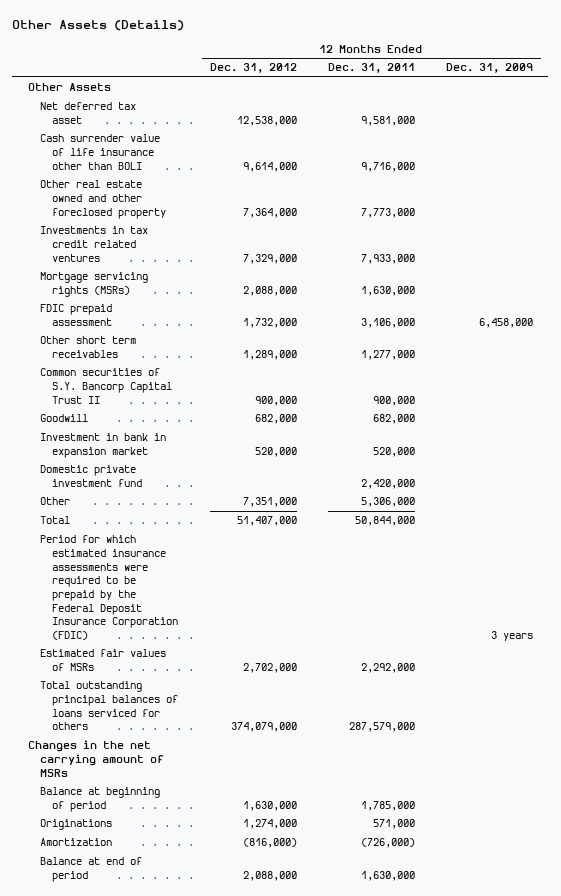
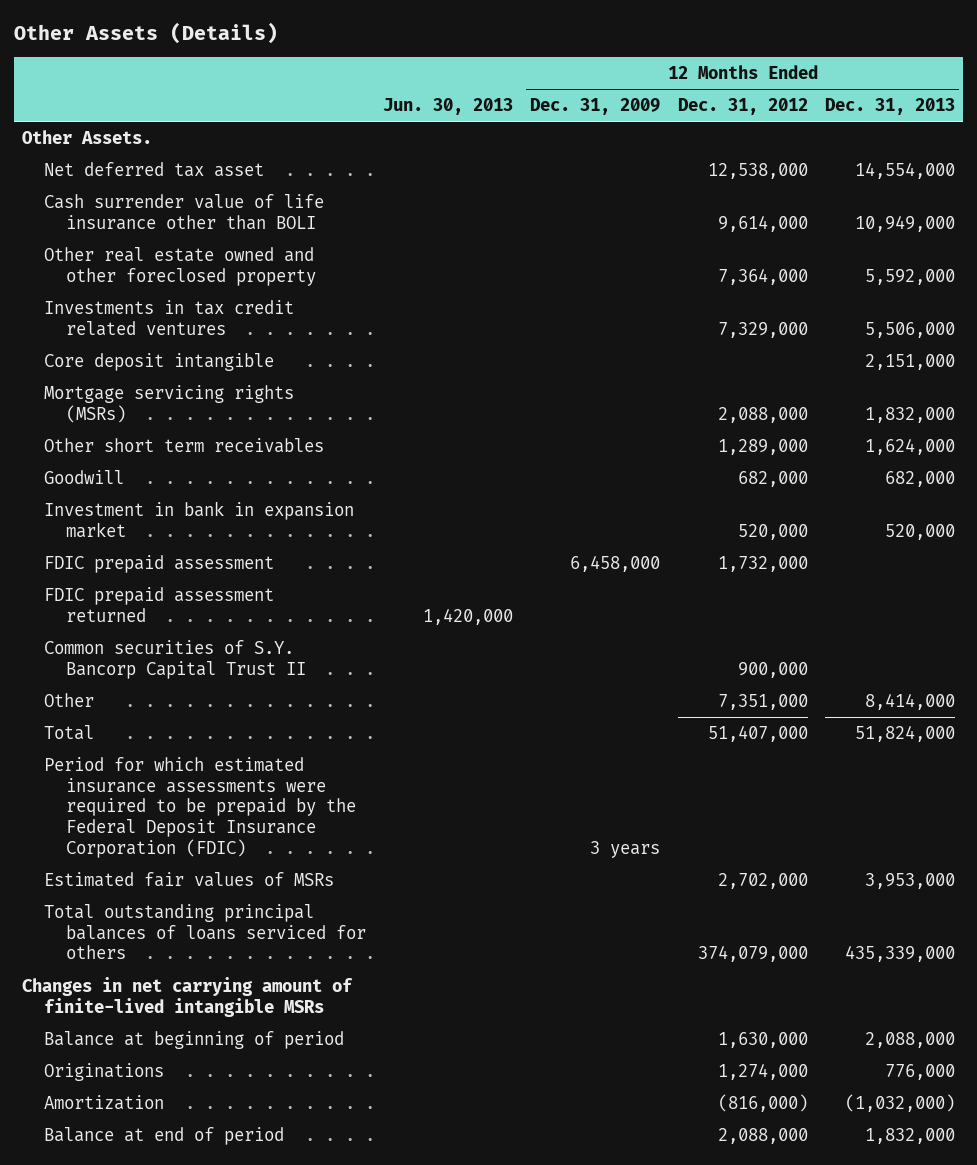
[327,63,415,74] Dec. 31, 2011 -> none
none -> [383,98,514,116] Jun. 30, 2013
none -> [824,98,955,116] Dec. 31, 2013
[27,83,111,92] Other Assets -> [22,130,153,145] Other Assets.
none -> [44,353,275,372] Core deposit intangible
[40,465,143,488] Domestic private investment fund -> none
[40,304,113,327] FDIC prepaid assessment -> [44,555,275,574] FDIC prepaid assessment
none -> [44,587,275,622] FDIC prepaid assessment returned
[40,368,173,404] Common securities of S.Y. Bancorp Capital Trust II -> [44,640,307,679] Common securities of S.Y. Bancorp Capital Trust II
[27,740,165,777] Changes in the net carrying amount of MSRs -> [22,977,354,1017] Changes in net carrying amount of finite-lived intangible MSRs

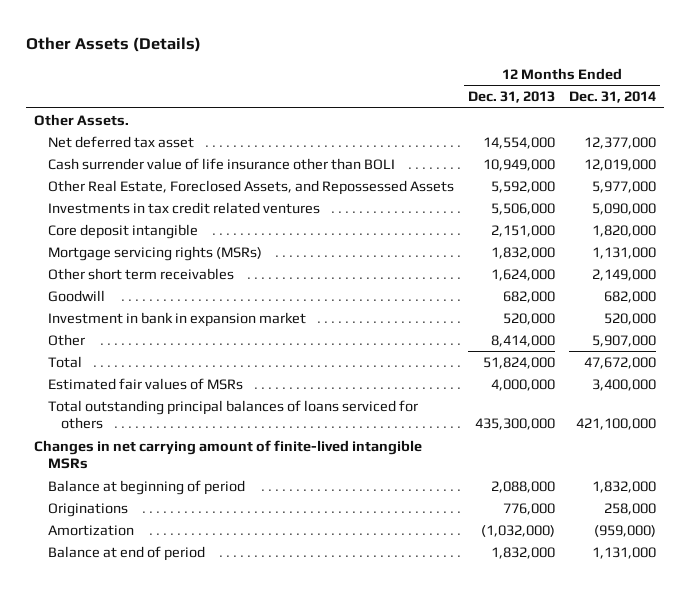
[383,98,514,116] Jun. 30, 2013 -> none
[530,98,661,116] Dec. 31, 2009 -> none
[677,98,808,116] Dec. 31, 2012 -> none
none -> [569,91,657,104] Dec. 31, 2014
[44,247,317,286] Other real estate owned and other foreclosed property -> [47,179,454,195] Other Real Estate, Foreclosed Assets, and Repossessed Assets
[44,555,275,574] FDIC prepaid assessment -> none
[44,587,275,622] FDIC prepaid assessment returned -> none
[44,640,307,679] Common securities of S.Y. Bancorp Capital Trust II -> none
[44,757,357,858] Period for which estimated insurance assessments were required to be prepaid by the Federal Deposit Insurance Corporation (FDIC) -> none
[864,873,955,890] 3,953,000 -> [491,378,556,391] 4,000,000
[844,945,955,963] 435,339,000 -> [475,418,556,431] 435,300,000

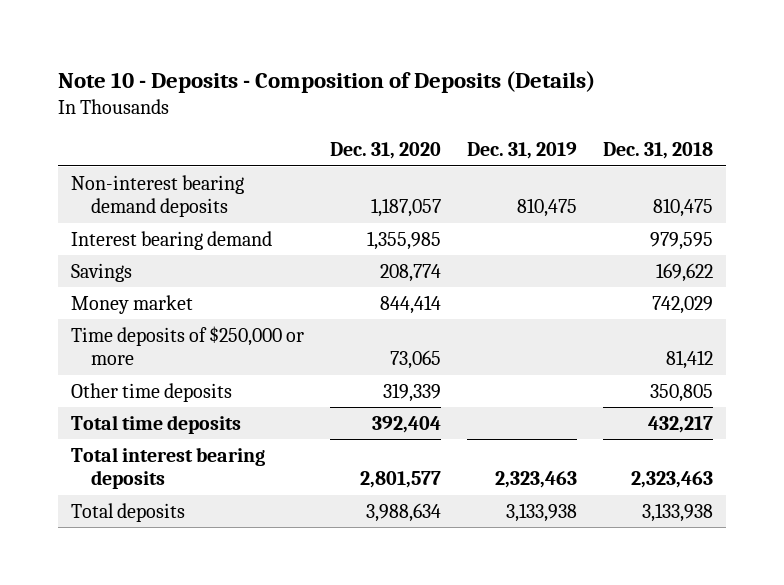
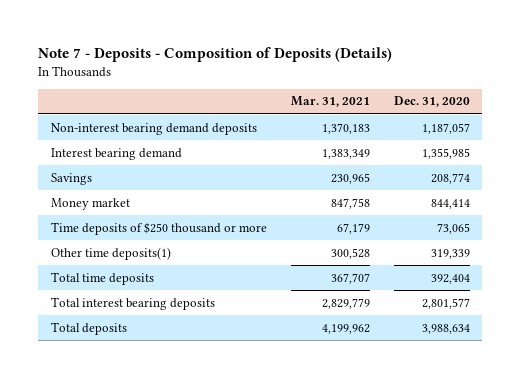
[58,71,596,94] Note 10 - Deposits - Composition of Deposits (Details) -> [38,47,393,63] Note 7 - Deposits - Composition of Deposits (Details)
[466,142,577,160] Dec. 31, 2019 -> none
[602,142,713,160] Dec. 31, 2018 -> none
none -> [290,96,370,108] Mar. 31, 2021
[71,325,305,366] Time deposits of $250,000 or more -> [50,221,267,235] Time deposits of $250 thousand or more
[71,382,233,402] Other time deposits -> [50,246,171,260] Other time deposits(1)

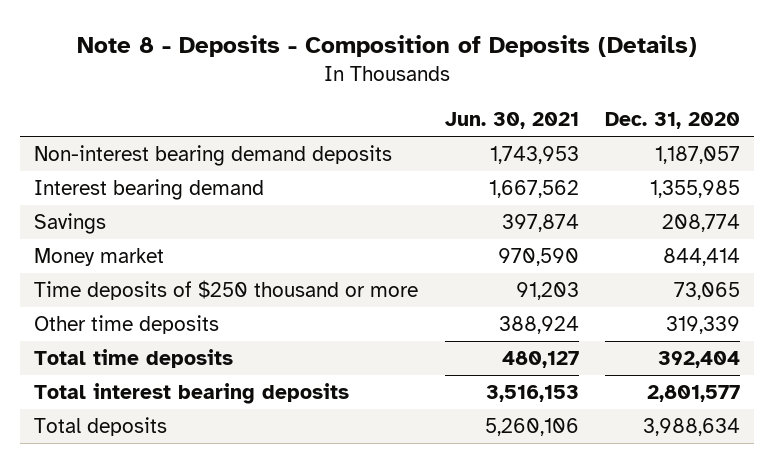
[38,47,393,63] Note 7 - Deposits - Composition of Deposits (Details) -> [77,34,698,57] Note 8 - Deposits - Composition of Deposits (Details)
[290,96,370,108] Mar. 31, 2021 -> none
none -> [444,112,579,130] Jun. 30, 2021
[50,246,171,260] Other time deposits(1) -> [33,315,219,335] Other time deposits

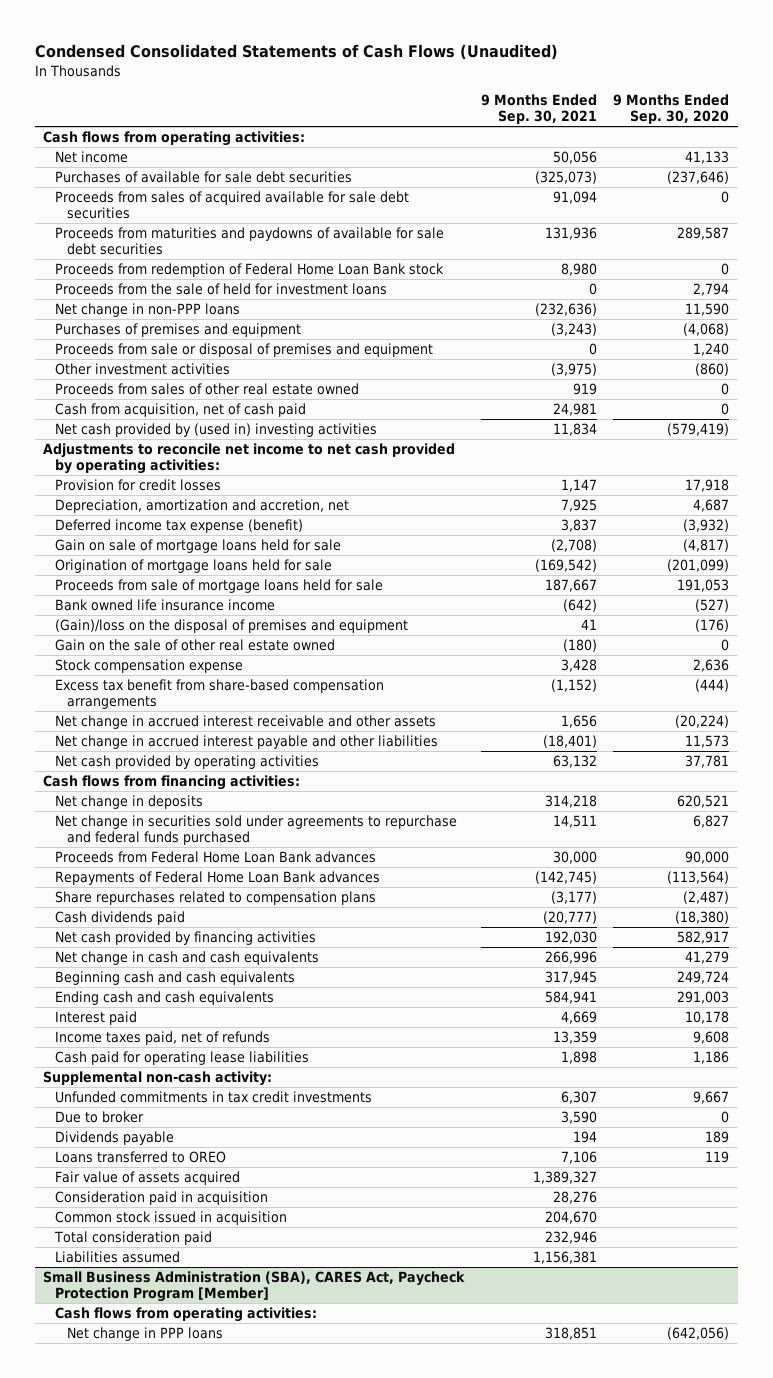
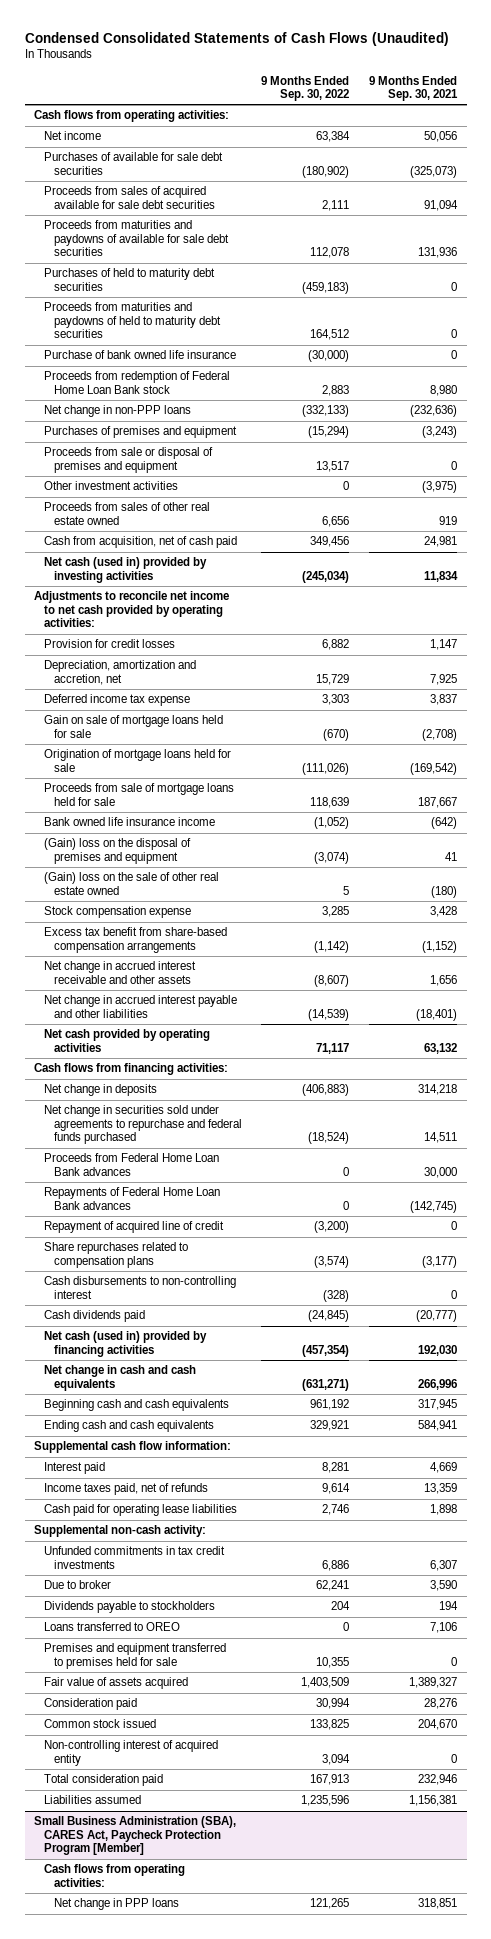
[613,93,730,125] 9 Months Ended Sep. 30, 2020 -> none
none -> [261,75,350,102] 9 Months Ended Sep. 30, 2022
none -> [44,268,216,291] Purchases of held to maturity debt securities
none -> [44,302,221,339] Proceeds from maturities and paydowns of held to maturity debt securities
none -> [44,350,237,360] Purchase of bank owned life insurance
[55,283,388,296] Proceeds from the sale of held for investment loans -> none
[55,423,378,438] Net cash provided by (used in) investing activities -> [44,557,208,583] Net cash (used in) provided by investing activities
[55,519,304,534] Deferred income tax expense (benefit) -> [44,694,191,707] Deferred income tax expense
[55,619,409,634] (Gain)/loss on the disposal of premises and equipment -> [44,838,192,864] (Gain) loss on the disposal of premises and equipment
[55,639,336,652] Gain on the sale of other real estate owned -> [44,872,220,895] (Gain) loss on the sale of other real estate owned
none -> [44,1221,225,1234] Repayment of acquired line of credit
none -> [44,1276,237,1299] Cash disbursements to non-controlling interest
[55,931,317,946] Net cash provided by financing activities -> [44,1331,208,1357] Net cash (used in) provided by financing activities
none -> [34,1441,232,1454] Supplemental cash flow information:
[55,1131,175,1146] Dividends payable -> [44,1601,216,1614] Dividends payable to stockholders
none -> [44,1643,227,1669] Premises and equipment transferred to premises held for sale
[55,1191,269,1206] Consideration paid in acquisition -> [44,1698,138,1711] Consideration paid
[55,1211,288,1226] Common stock issued in acquisition -> [44,1719,157,1729] Common stock issued
none -> [44,1740,219,1766] Non-controlling interest of acquired entity

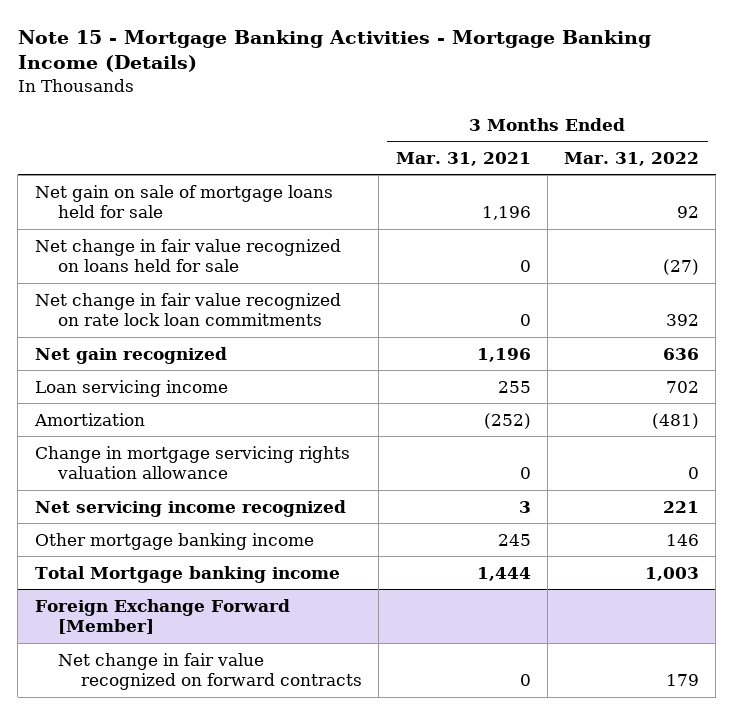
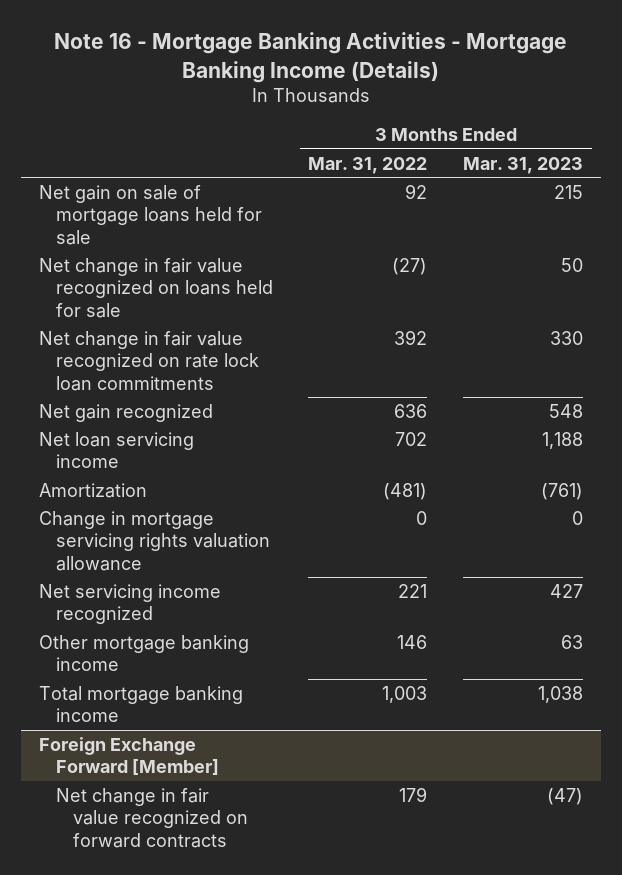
[17,29,651,73] Note 15 - Mortgage Banking Activities - Mortgage Banking Income (Details) -> [53,32,567,83] Note 16 - Mortgage Banking Activities - Mortgage Banking Income (Details)
[395,151,531,166] Mar. 31, 2021 -> none
none -> [462,156,583,174] Mar. 31, 2023
[34,379,228,397] Loan servicing income -> [38,431,194,469] Net loan servicing income
[34,565,340,583] Total Mortgage banking income -> [38,685,243,723] Total mortgage banking income

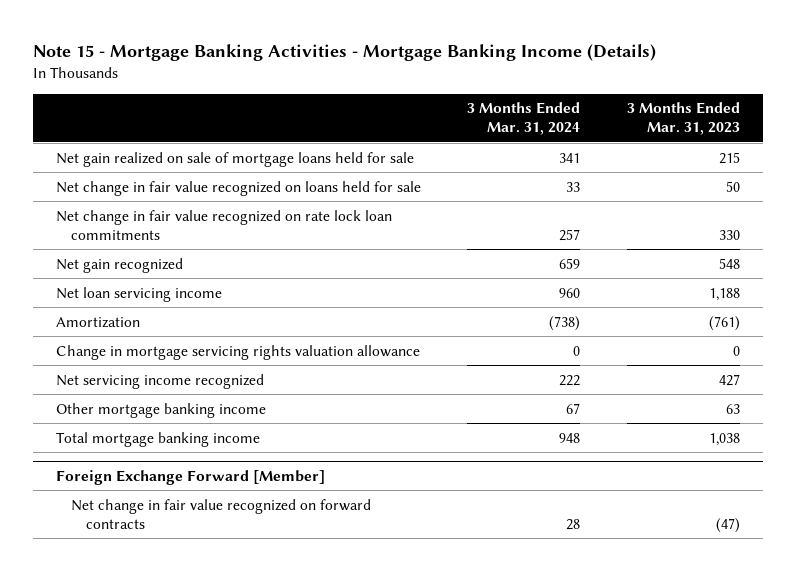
[53,32,567,83] Note 16 - Mortgage Banking Activities - Mortgage Banking Income (Details) -> [33,44,657,62] Note 15 - Mortgage Banking Activities - Mortgage Banking Income (Details)
[308,156,428,174] Mar. 31, 2022 -> none
none -> [467,102,581,136] 3 Months Ended Mar. 31, 2024
[38,184,263,245] Net gain on sale of mortgage loans held for sale -> [56,151,415,167] Net gain realized on sale of mortgage loans held for sale

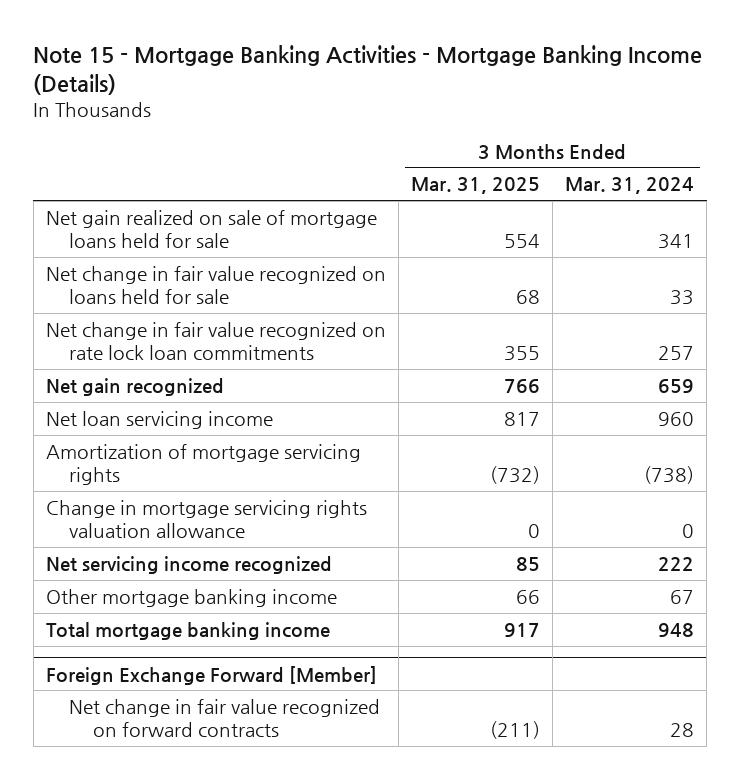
[626,102,740,136] 3 Months Ended Mar. 31, 2023 -> none
none -> [410,177,540,195] Mar. 31, 2025
[56,316,141,328] Amortization -> [45,443,361,486] Amortization of mortgage servicing rights

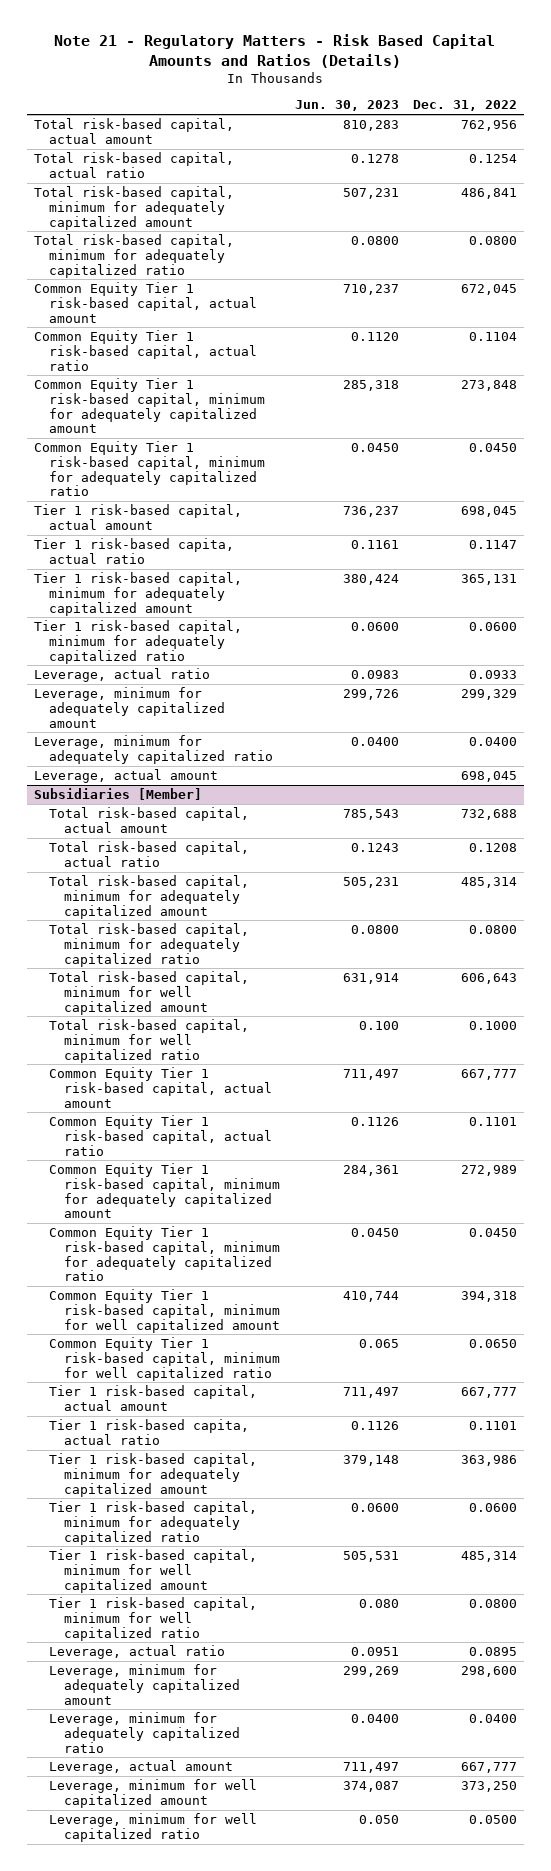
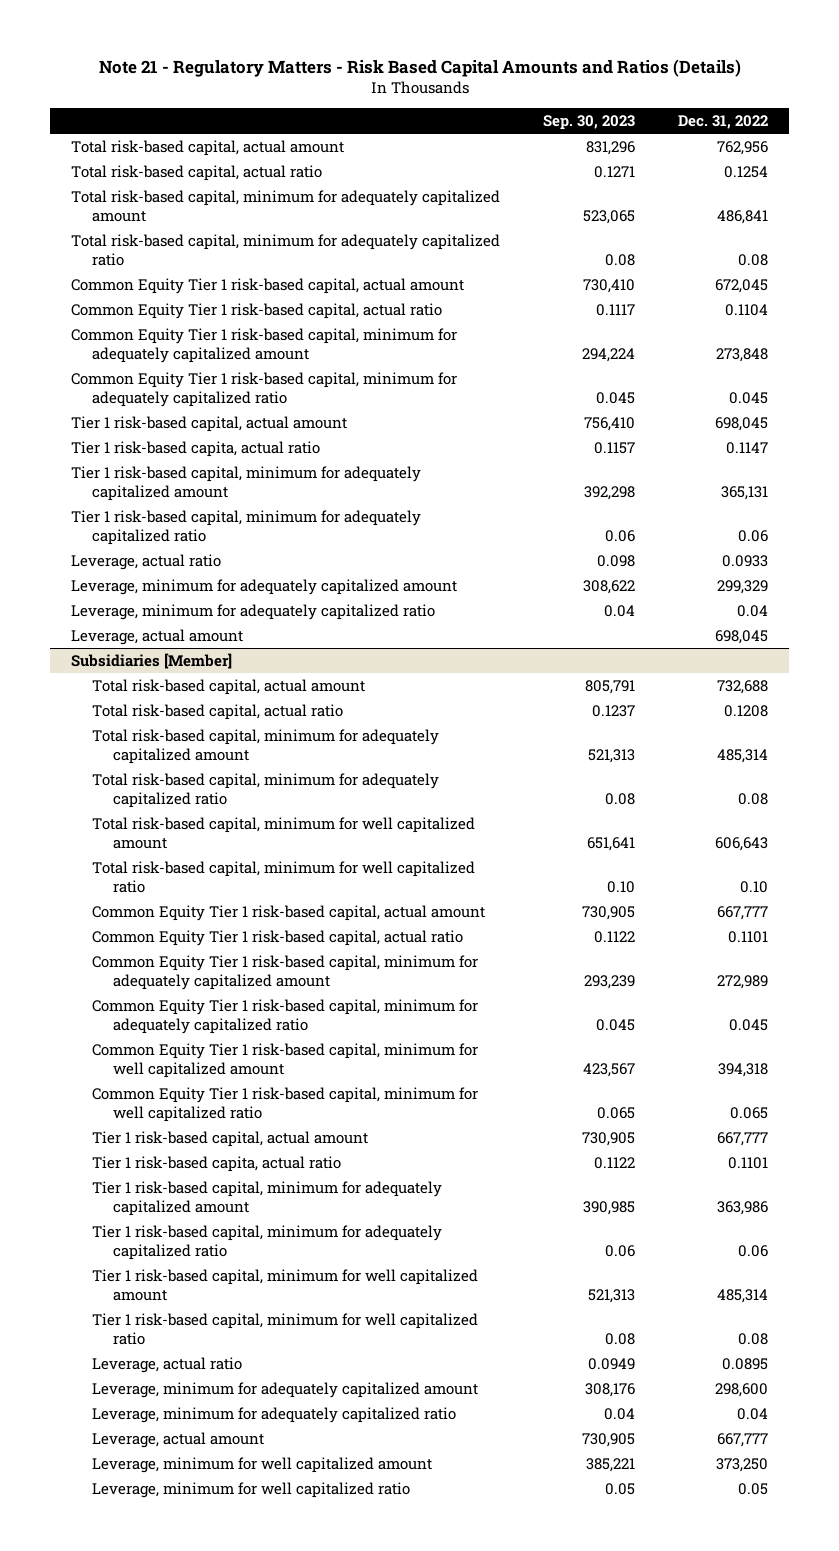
[294,100,399,112] Jun. 30, 2023 -> none
none -> [543,115,636,131] Sep. 30, 2023
[468,235,517,245] 0.0800 -> [737,253,768,266] 0.08
[468,442,517,452] 0.0450 -> [728,391,768,404] 0.045
[468,621,517,631] 0.0600 -> [737,529,768,542] 0.06
[468,736,517,746] 0.0400 -> [736,604,768,617] 0.04
[468,924,517,934] 0.0800 -> [737,792,768,805] 0.08
[468,1020,517,1030] 0.1000 -> [739,880,768,893] 0.10
[468,1227,517,1237] 0.0450 -> [728,1018,768,1031] 0.045
[468,1338,517,1348] 0.0650 -> [729,1106,768,1119] 0.065
[468,1502,517,1512] 0.0600 -> [737,1244,768,1257] 0.06
[468,1598,517,1608] 0.0800 -> [737,1332,768,1345] 0.08
[468,1713,517,1723] 0.0400 -> [736,1407,768,1420] 0.04
[468,1814,517,1824] 0.0500 -> [737,1482,768,1495] 0.05

